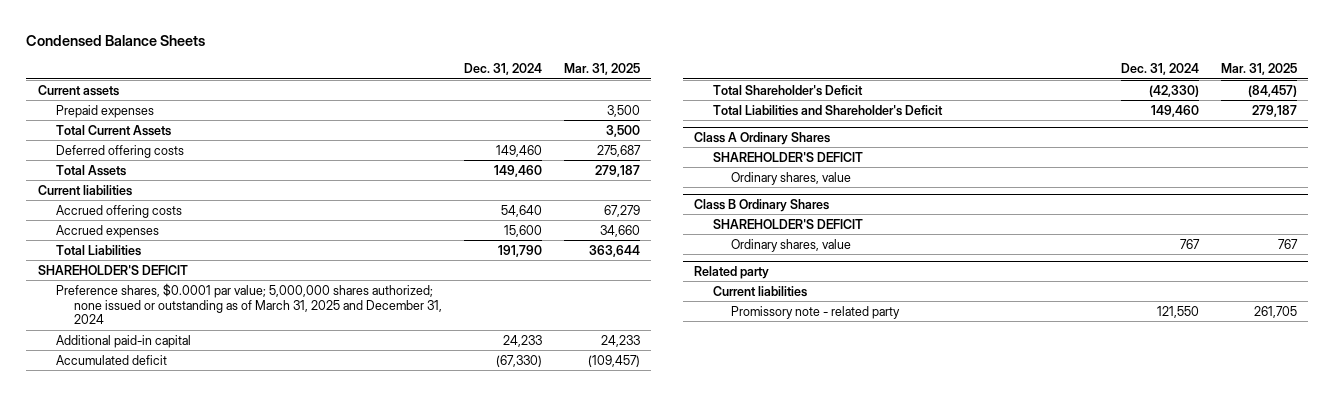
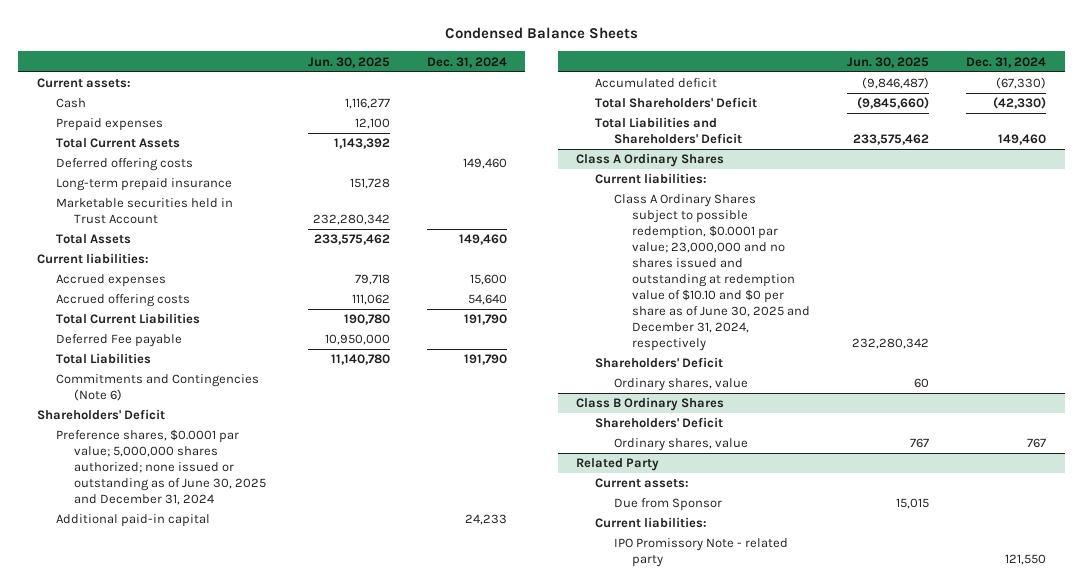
[564,63,641,76] Mar. 31, 2025 -> none
none -> [307,56,390,68] Jun. 30, 2025
[37,84,119,96] Current assets -> [36,78,131,89] Current assets:
none -> [55,98,86,109] Cash
none -> [55,178,232,192] Long-term prepaid insurance
none -> [55,198,233,225] Marketable securities held in Trust Account
[37,184,132,196] Current liabilities -> [36,253,149,265] Current liabilities:
[55,204,182,218] Accrued offering costs -> [55,294,190,308] Accrued offering costs
none -> [55,313,200,325] Total Current Liabilities
none -> [55,334,182,348] Deferred Fee payable
none -> [55,374,259,402] Commitments and Contingencies (Note 6)
[37,264,188,275] SHAREHOLDER'S DEFICIT -> [36,409,165,421] Shareholders' Deficit
[55,282,443,325] Preference shares, $0.0001 par value; 5,000,000 shares authorized; none issued or outstanding as of March 31, 2025 and December 31, 2024 -> [55,429,267,506] Preference shares, $0.0001 par value; 5,000,000 shares authorized; none issued or outstanding as of June 30, 2025 and December 31, 2024
[712,84,863,96] Total Shareholder's Deficit -> [594,97,757,109] Total Shareholders' Deficit
[712,104,943,116] Total Liabilities and Shareholder's Deficit -> [594,117,742,145] Total Liabilities and Shareholders' Deficit
none -> [594,173,707,185] Current liabilities:
none -> [613,194,811,351] Class A Ordinary Shares subject to possible redemption, $0.0001 par value; 23,000,000 and no shares issued and outstanding at redemption value of $10.10 and $0 per share as of June 30, 2025 and December 31, 2024, respectively
[712,151,863,162] SHAREHOLDER'S DEFICIT -> [594,357,723,369] Shareholders' Deficit
[712,218,863,229] SHAREHOLDER'S DEFICIT -> [594,417,723,429] Shareholders' Deficit
[694,266,770,280] Related party -> [576,458,660,472] Related Party
none -> [594,478,689,489] Current assets:
none -> [613,498,722,512] Due from Sponsor
[712,285,807,297] Current liabilities -> [594,517,707,529] Current liabilities:
[730,305,900,319] Promissory note - related party -> [613,538,788,568] IPO Promissory Note - related party

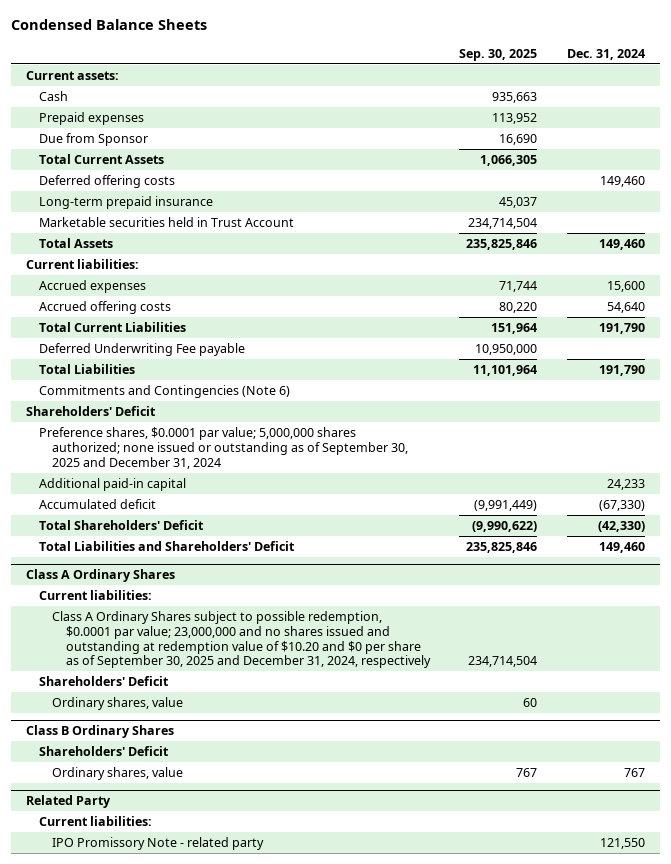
[307,56,390,68] Jun. 30, 2025 -> none
none -> [459,48,538,61] Sep. 30, 2025
none -> [39,132,149,146] Due from Sponsor
[55,334,182,348] Deferred Fee payable -> [39,342,246,356] Deferred Underwriting Fee payable
[55,429,267,506] Preference shares, $0.0001 par value; 5,000,000 shares authorized; none issued or outstanding as of June 30, 2025 and December 31, 2024 -> [39,426,409,469] Preference shares, $0.0001 par value; 5,000,000 shares authorized; none issued or outstanding as of September 30, 2025 and December 31, 2024
[613,194,811,351] Class A Ordinary Shares subject to possible redemption, $0.0001 par value; 23,000,000 and no shares issued and outstanding at redemption value of $10.10 and $0 per share as of June 30, 2025 and December 31, 2024, respectively -> [52,610,431,669] Class A Ordinary Shares subject to possible redemption, $0.0001 par value; 23,000,000 and no shares issued and outstanding at redemption value of $10.20 and $0 per share as of September 30, 2025 and December 31, 2024, respectively
[594,478,689,489] Current assets: -> none
[613,498,722,512] Due from Sponsor -> none

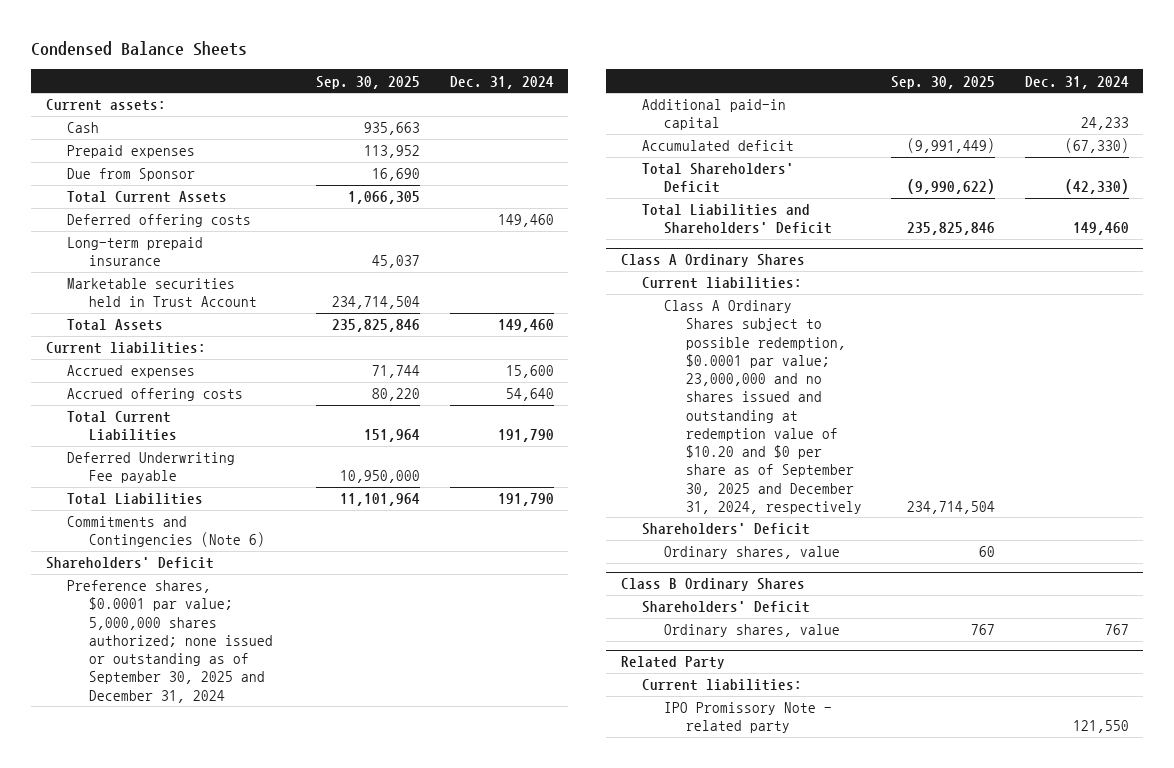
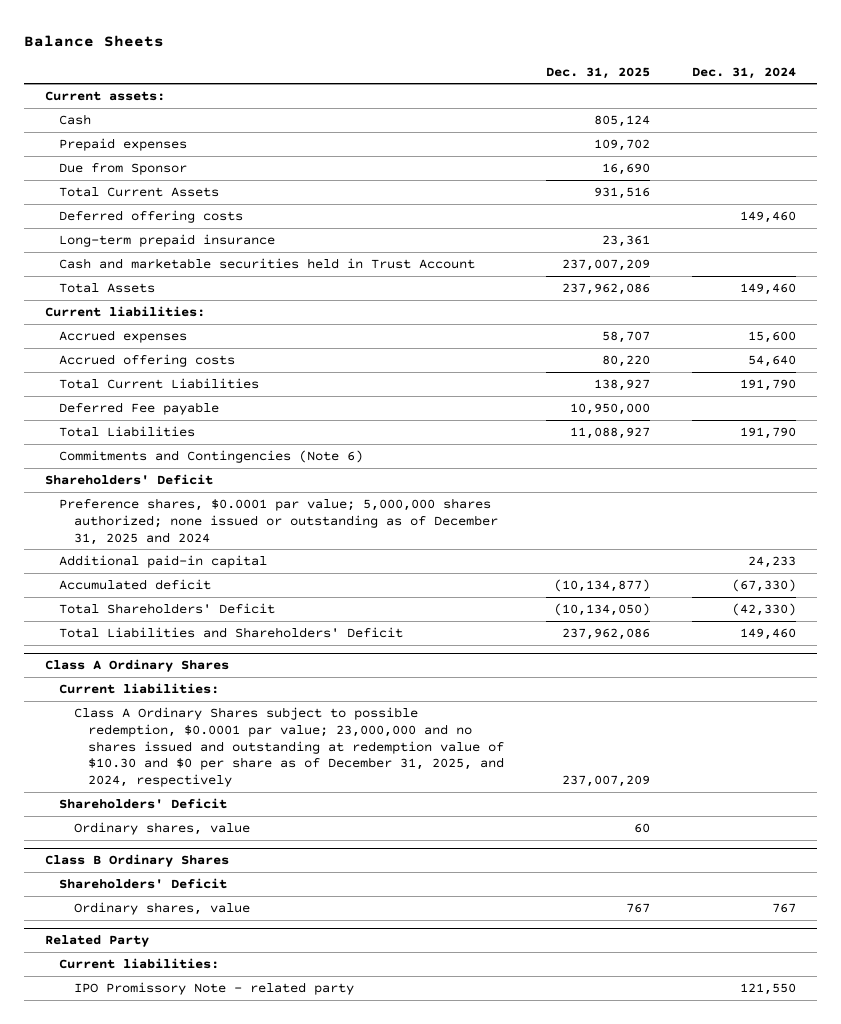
[30,41,247,57] Condensed Balance Sheets -> [23,34,164,47] Balance Sheets
[316,75,421,89] Sep. 30, 2025 -> none
none -> [546,66,651,79] Dec. 31, 2025
[67,278,258,308] Marketable securities held in Trust Account -> [59,257,476,269] Cash and marketable securities held in Trust Account
[67,452,236,484] Deferred Underwriting Fee payable -> [59,401,220,415] Deferred Fee payable
[67,580,274,703] Preference shares, $0.0001 par value; 5,000,000 shares authorized; none issued or outstanding as of September 30, 2025 and December 31, 2024 -> [59,497,498,545] Preference shares, $0.0001 par value; 5,000,000 shares authorized; none issued or outstanding as of December 31, 2025 and 2024
[664,300,862,514] Class A Ordinary Shares subject to possible redemption, $0.0001 par value; 23,000,000 and no shares issued and outstanding at redemption value of $10.20 and $0 per share as of September 30, 2025 and December 31, 2024, respectively -> [73,706,505,788] Class A Ordinary Shares subject to possible redemption, $0.0001 par value; 23,000,000 and no shares issued and outstanding at redemption value of $10.30 and $0 per share as of December 31, 2025, and 2024, respectively

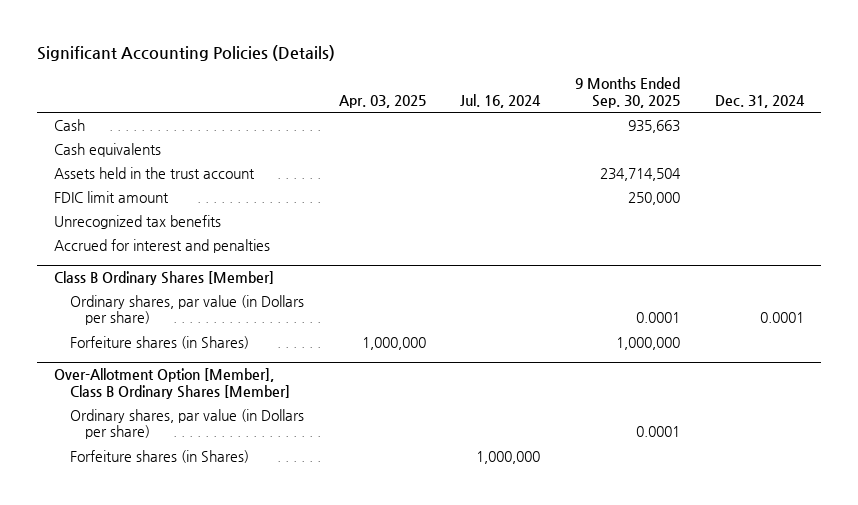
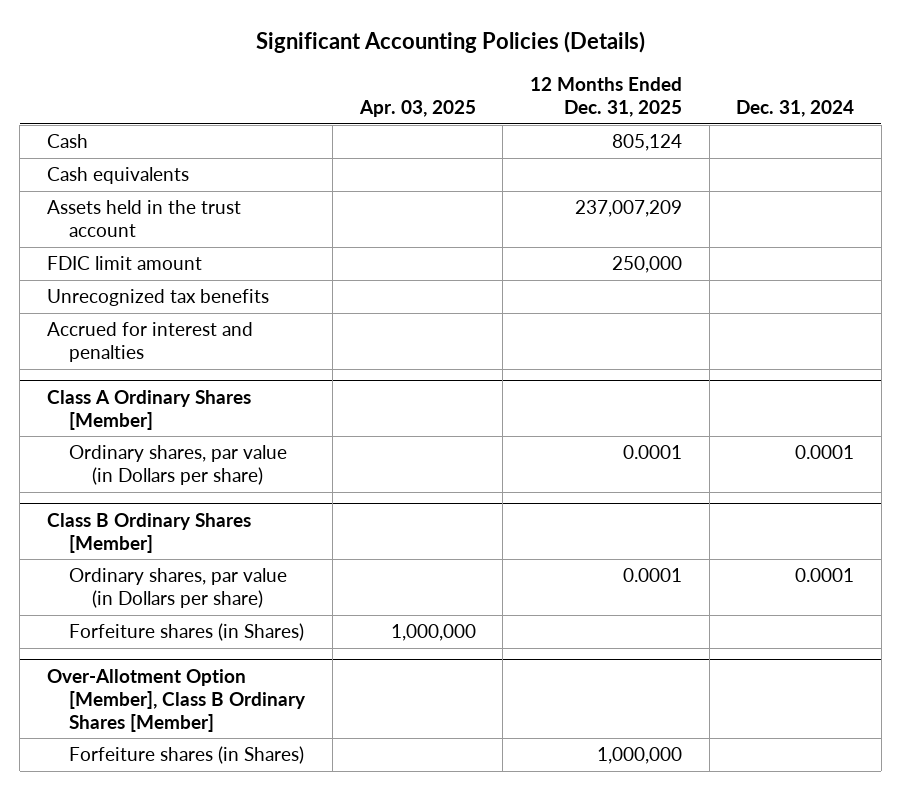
[460,93,542,108] Jul. 16, 2024 -> none
[574,77,680,108] 9 Months Ended Sep. 30, 2025 -> none
none -> [529,77,682,118] 12 Months Ended Dec. 31, 2025
none -> [46,389,251,430] Class A Ordinary Shares [Member]
none -> [69,445,288,486] Ordinary shares, par value (in Dollars per share)
[69,408,304,440] Ordinary shares, par value (in Dollars per share) -> none

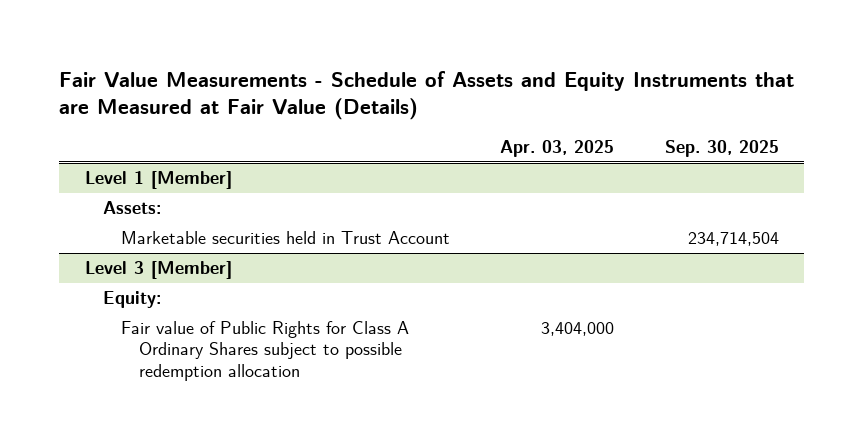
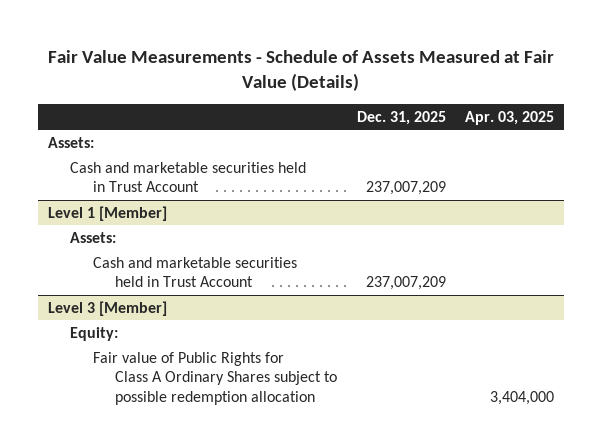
[59,70,795,121] Fair Value Measurements - Schedule of Assets and Equity Instruments that are Measured at Fair Value (Details) -> [48,50,555,92] Fair Value Measurements - Schedule of Assets Measured at Fair Value (Details)
[664,139,779,157] Sep. 30, 2025 -> none
none -> [356,110,446,125] Dec. 31, 2025
none -> [48,136,95,148] Assets:
none -> [70,161,307,193] Cash and marketable securities held in Trust Account
[120,231,450,245] Marketable securities held in Trust Account -> [92,256,297,288] Cash and marketable securities held in Trust Account

